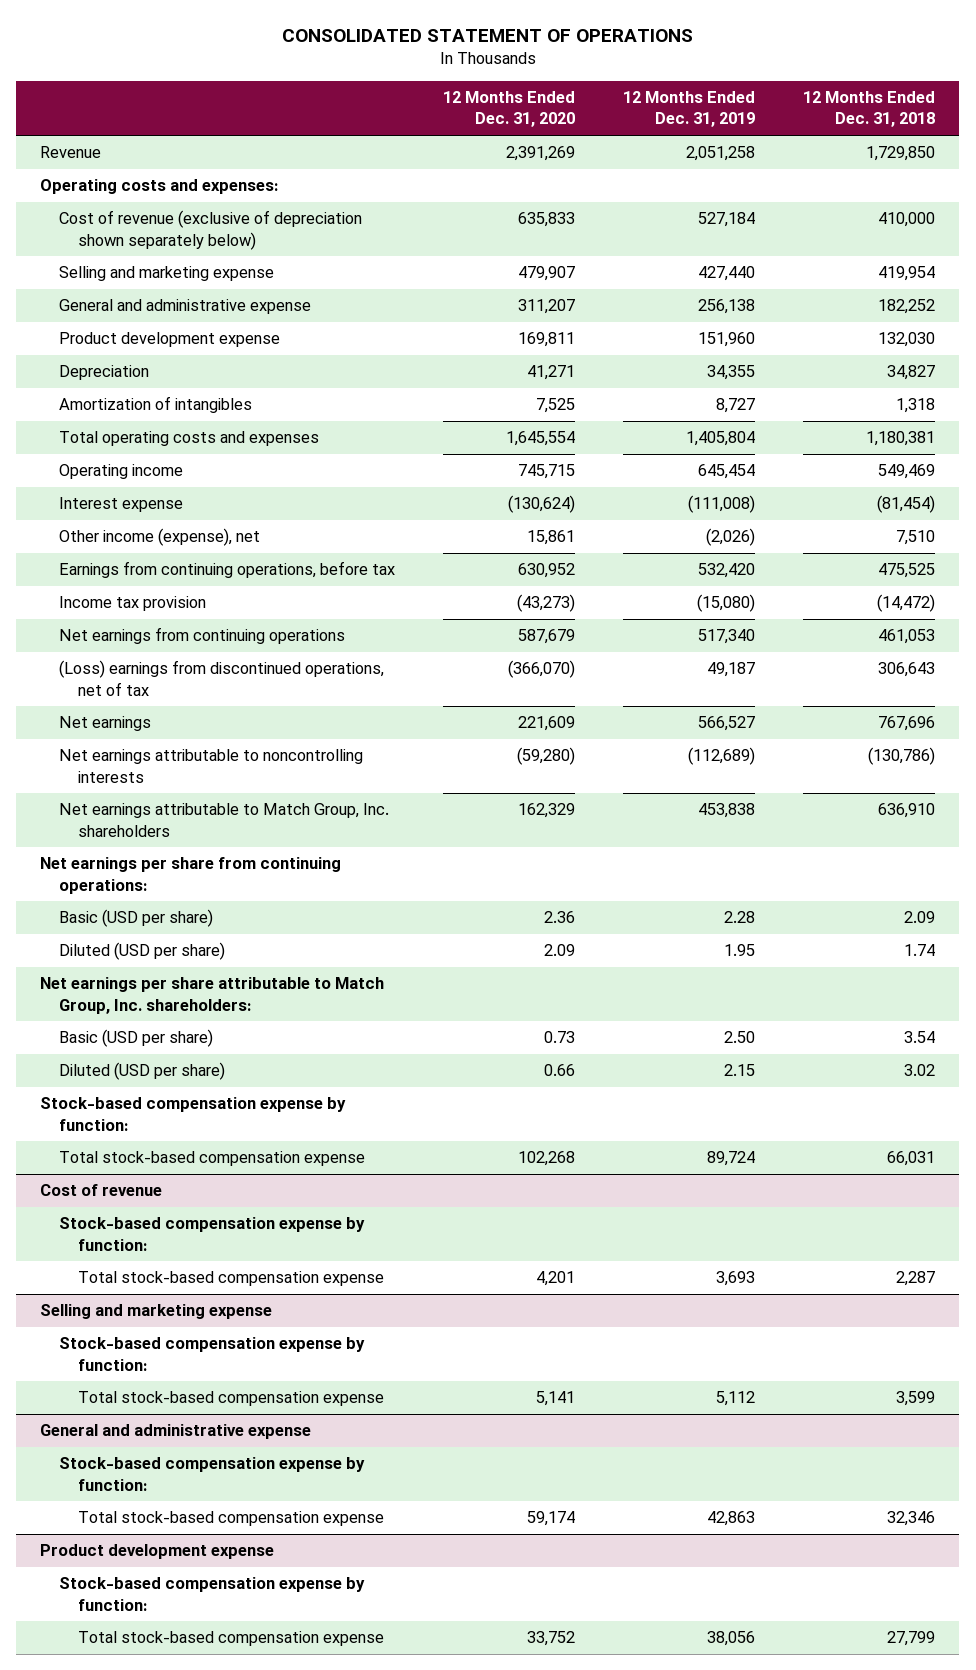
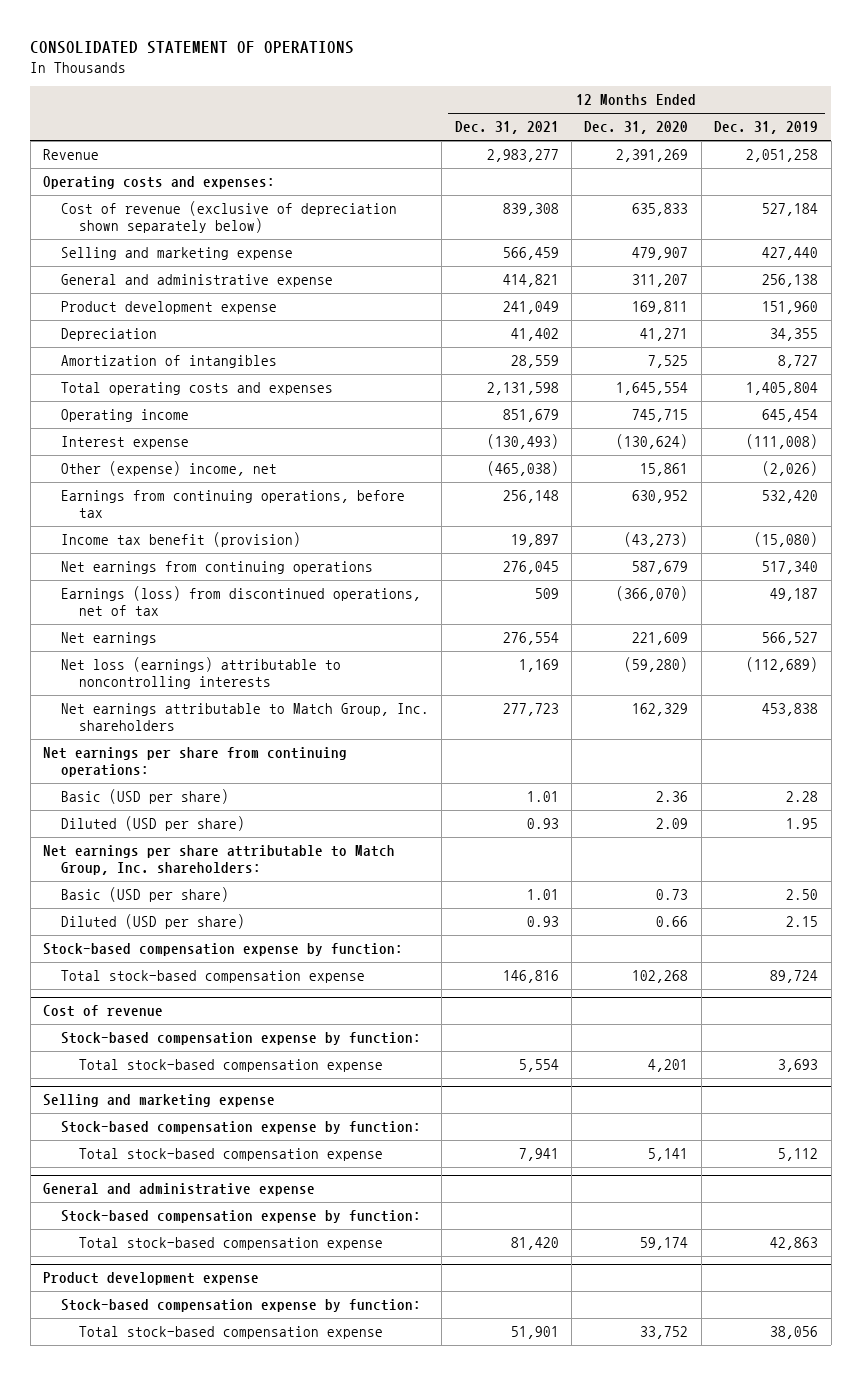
[803,91,936,128] 12 Months Ended Dec. 31, 2018 -> none
none -> [454,121,559,135] Dec. 31, 2021
[59,528,261,547] Other income (expense), net -> [61,461,278,477] Other (expense) income, net
[59,596,207,612] Income tax provision -> [61,532,302,548] Income tax benefit (provision)
[59,660,385,696] (Loss) earnings from discontinued operations, net of tax -> [61,586,422,616] Earnings (loss) from discontinued operations, net of tax
[59,749,364,783] Net earnings attributable to noncontrolling interests -> [61,657,342,689] Net loss (earnings) attributable to noncontrolling interests

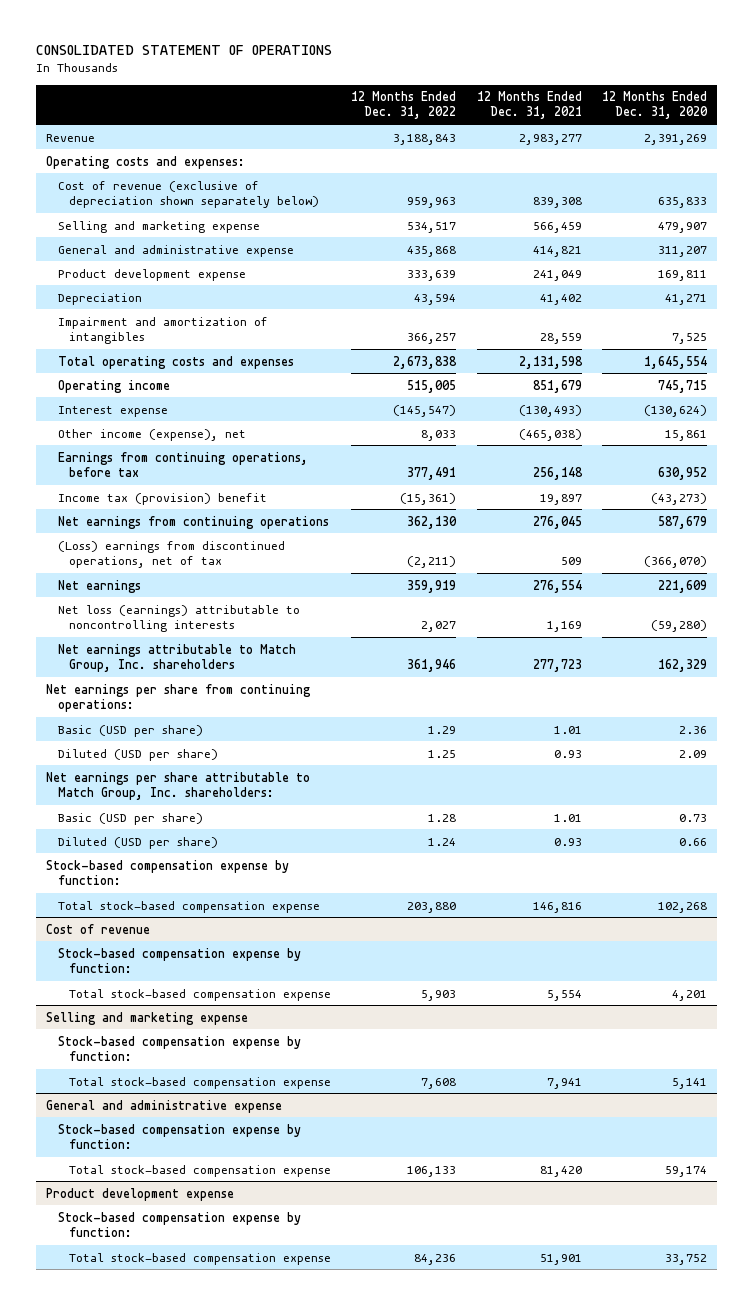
[714,121,819,135] Dec. 31, 2019 -> none
none -> [351,91,457,120] 12 Months Ended Dec. 31, 2022
[61,355,278,369] Amortization of intangibles -> [57,316,268,344] Impairment and amortization of intangibles
[61,461,278,477] Other (expense) income, net -> [57,428,246,441] Other income (expense), net
[61,532,302,548] Income tax benefit (provision) -> [57,492,267,505] Income tax (provision) benefit
[61,586,422,616] Earnings (loss) from discontinued operations, net of tax -> [57,540,285,568] (Loss) earnings from discontinued operations, net of tax

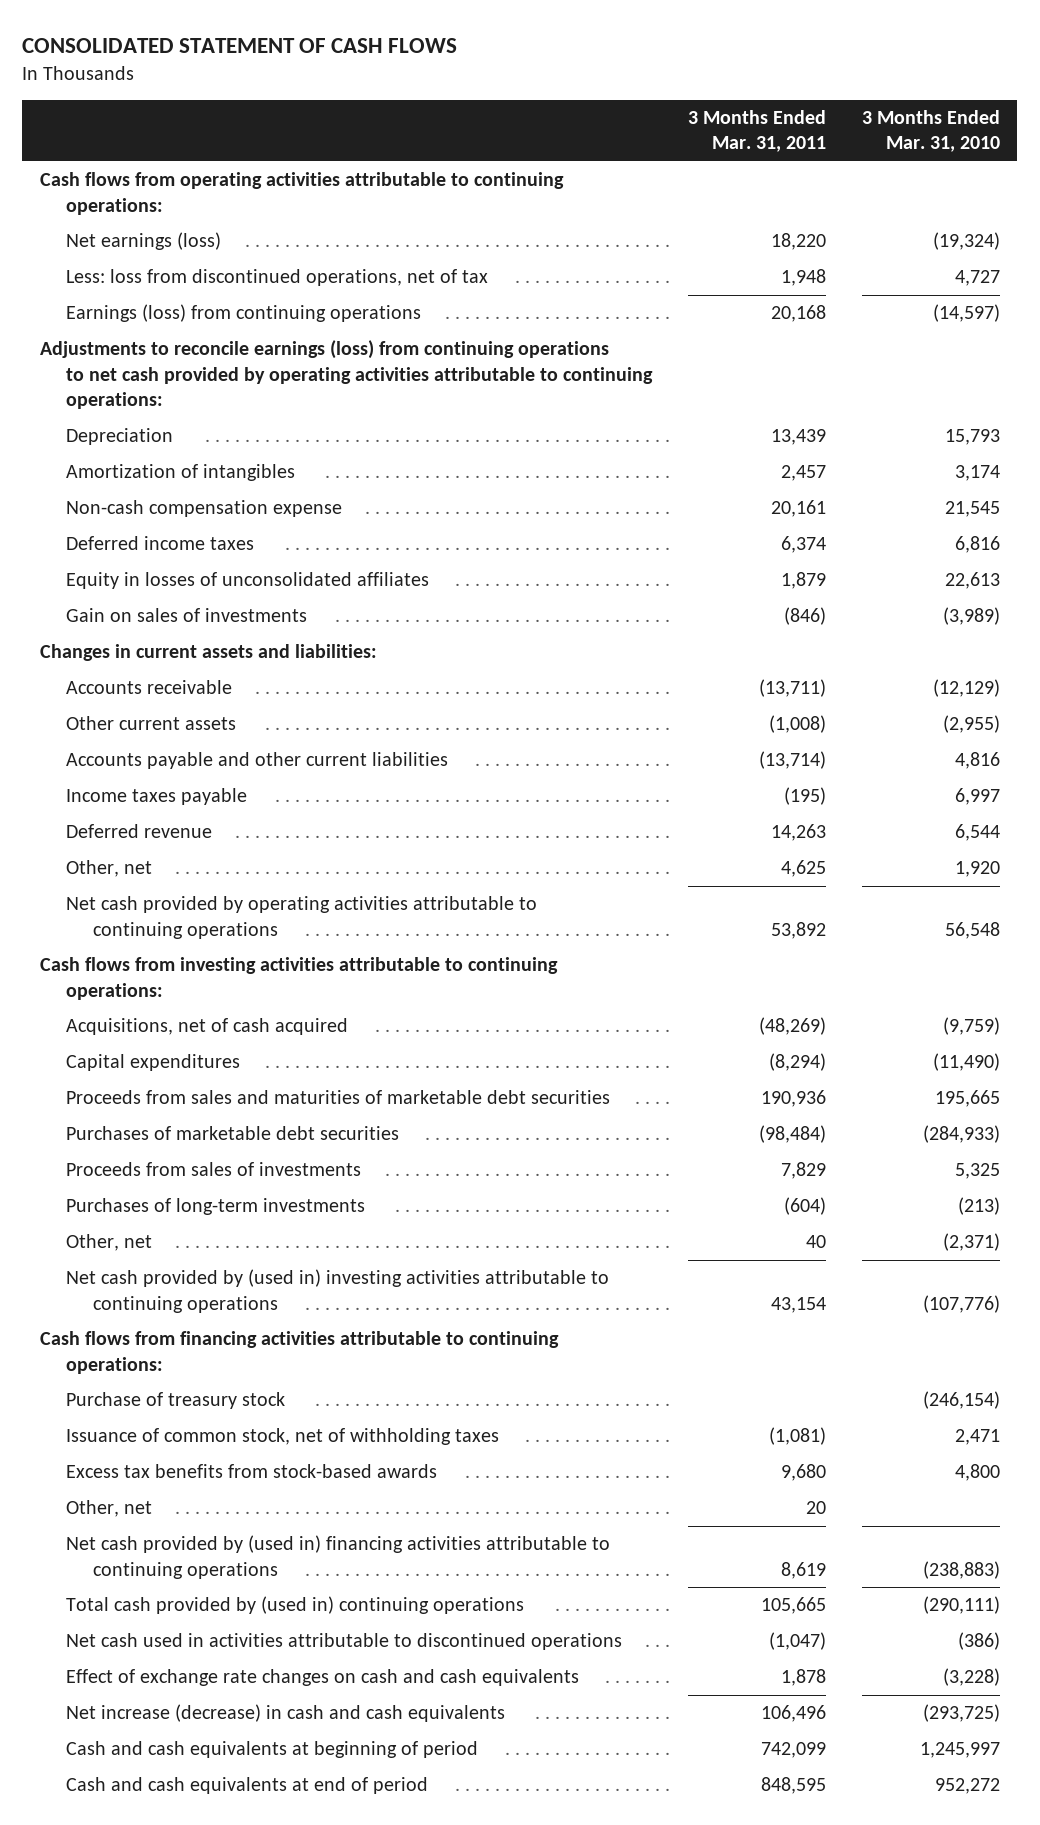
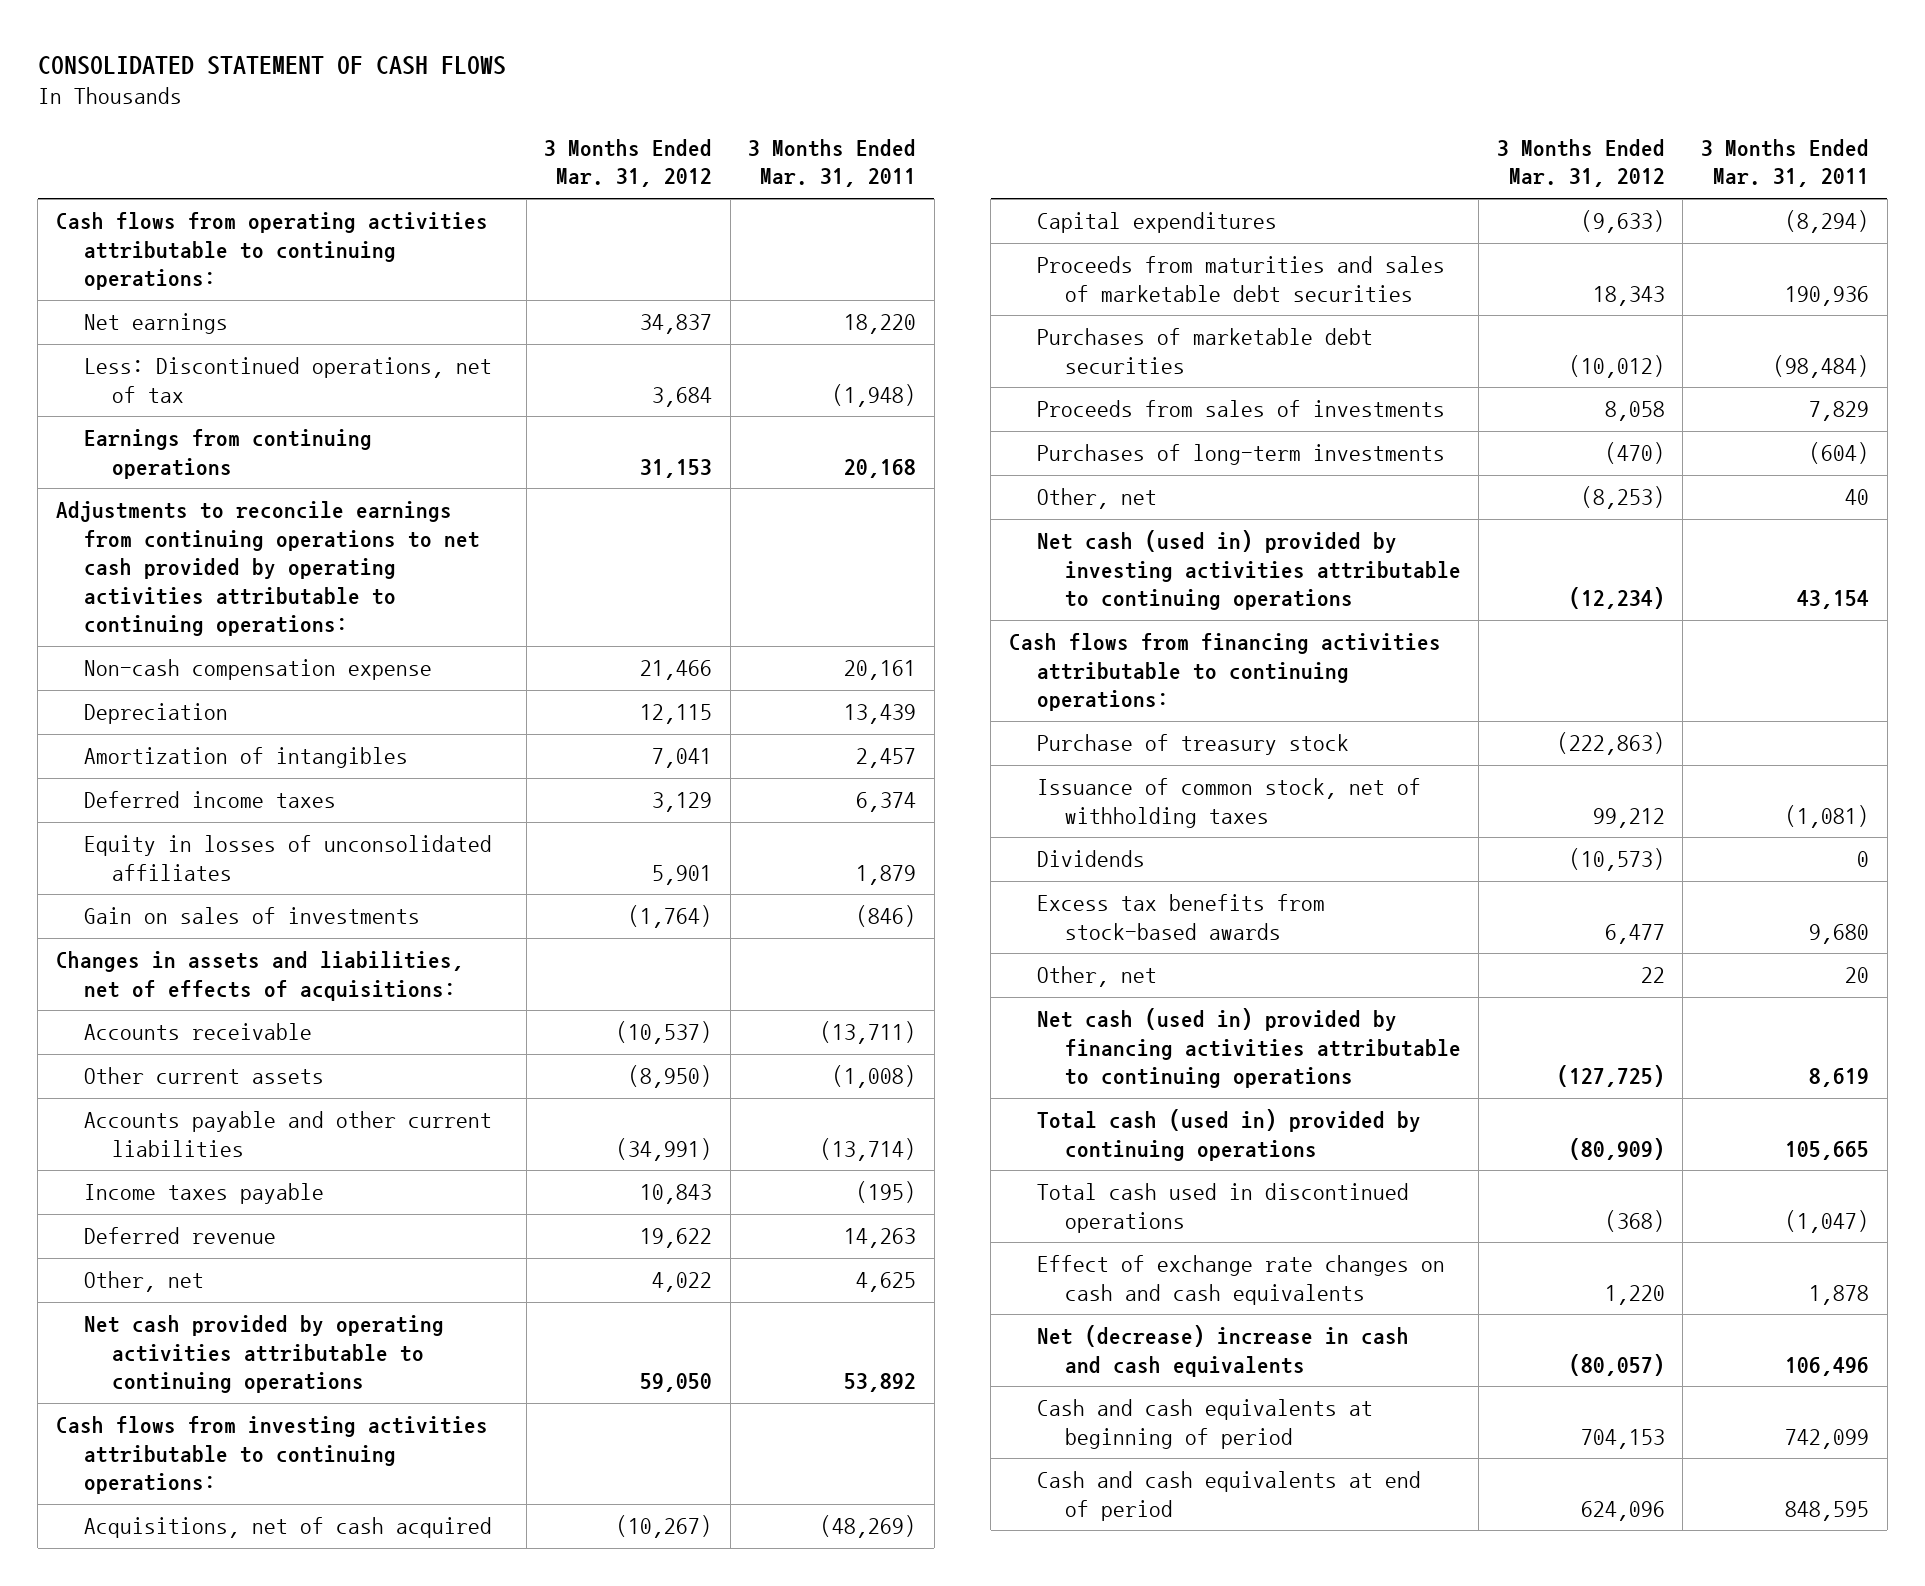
[861,109,1000,153] 3 Months Ended Mar. 31, 2010 -> none
none -> [544,138,713,188] 3 Months Ended Mar. 31, 2012
[66,232,222,251] Net earnings (loss) -> [84,313,229,335] Net earnings
[66,269,489,287] Less: loss from discontinued operations, net of tax -> [84,357,493,403] Less: Discontinued operations, net of tax
[781,269,827,287] 1,948 -> [832,383,917,407] (1,948)
[66,304,422,323] Earnings (loss) from continuing operations -> [84,429,373,479] Earnings from continuing operations
[40,340,654,410] Adjustments to reconcile earnings (loss) from continuing operations to net cash provided by operating activities attributable to continuing operations: -> [56,501,481,636] Adjustments to reconcile earnings from continuing operations to net cash provided by operating activities attributable to continuing operations:
[66,500,343,518] Non-cash compensation expense -> [84,659,433,681] Non-cash compensation expense
[40,644,378,662] Changes in current assets and liabilities: -> [56,951,465,1001] Changes in assets and liabilities, net of effects of acquisitions:
[66,1090,611,1105] Proceeds from sales and maturities of marketable debt securities -> [1036,256,1445,302] Proceeds from maturities and sales of marketable debt securities
[66,1269,610,1313] Net cash provided by (used in) investing activities attributable to continuing operations -> [1036,530,1461,611] Net cash (used in) provided by investing activities attributable to continuing operations
none -> [1036,850,1145,868] Dividends
[66,1535,611,1579] Net cash provided by (used in) financing activities attributable to continuing operations -> [1036,1008,1461,1089] Net cash (used in) provided by financing activities attributable to continuing operations
[66,1596,525,1615] Total cash provided by (used in) continuing operations -> [1036,1109,1421,1161] Total cash (used in) provided by continuing operations
[66,1633,623,1651] Net cash used in activities attributable to discontinued operations -> [1036,1183,1409,1233] Total cash used in discontinued operations
[66,1704,506,1723] Net increase (decrease) in cash and cash equivalents -> [1036,1325,1409,1377] Net (decrease) increase in cash and cash equivalents

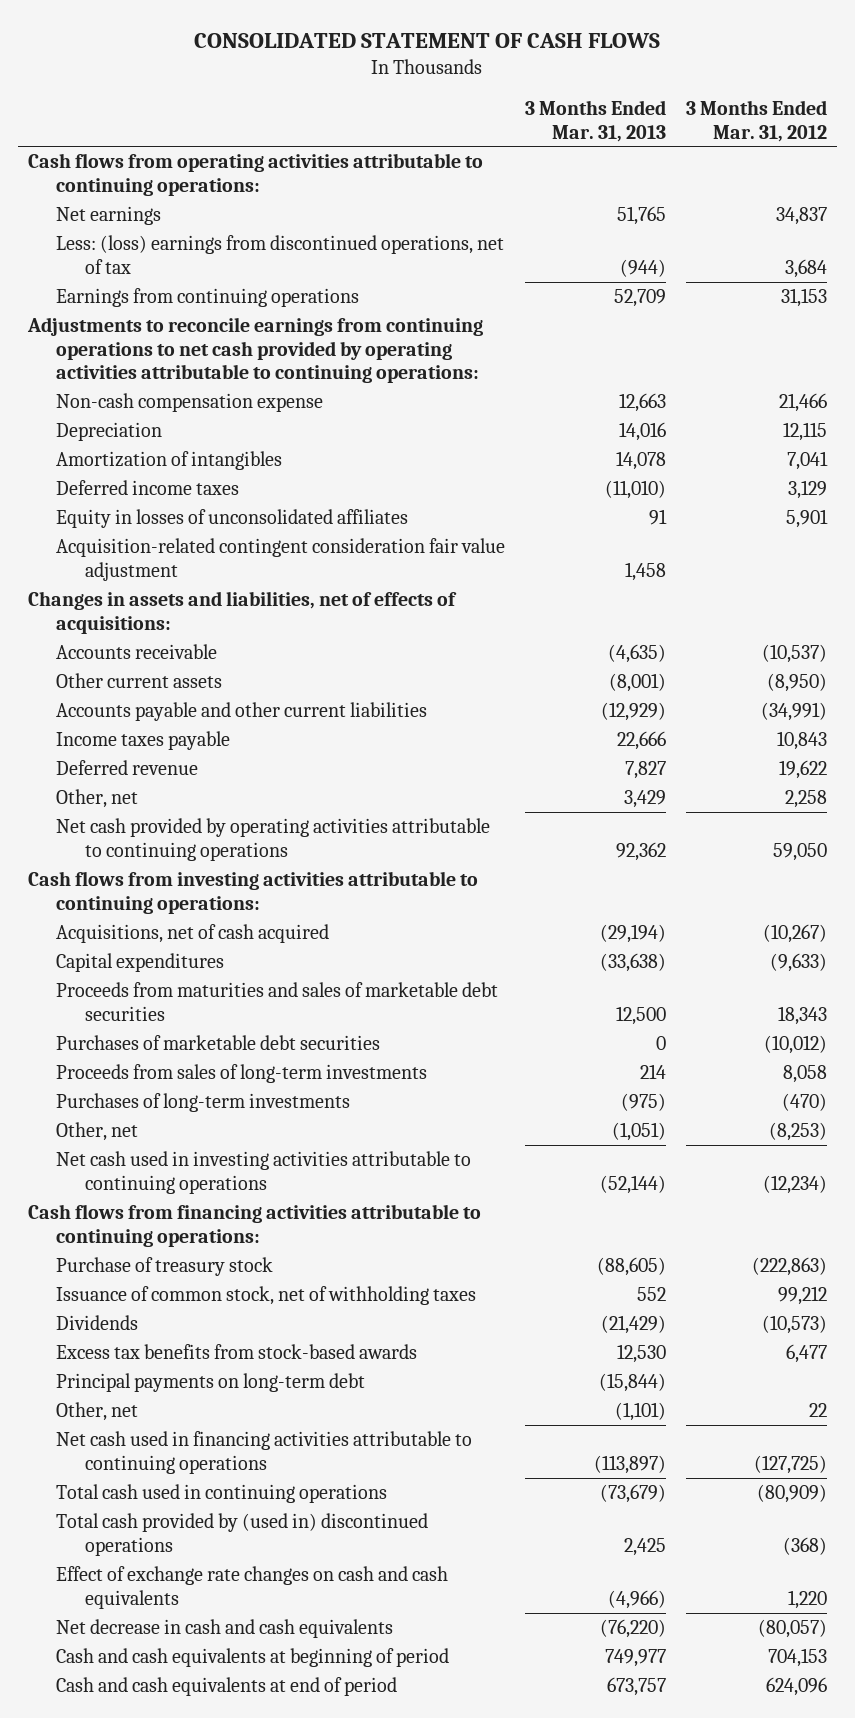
[748,138,917,188] 3 Months Ended Mar. 31, 2011 -> none
none -> [525,99,667,142] 3 Months Ended Mar. 31, 2013
[84,357,493,403] Less: Discontinued operations, net of tax -> [56,235,505,274] Less: (loss) earnings from discontinued operations, net of tax
[84,907,421,925] Gain on sales of investments -> none
none -> [56,538,506,581] Acquisition-related contingent consideration fair value adjustment
[652,1272,713,1293] 4,022 -> [785,790,828,809] 2,258
[1036,400,1445,418] Proceeds from sales of investments -> [56,1064,428,1084] Proceeds from sales of long-term investments
[1036,530,1461,611] Net cash (used in) provided by investing activities attributable to continuing operations -> [56,1151,472,1194] Net cash used in investing activities attributable to continuing operations
none -> [56,1373,366,1393] Principal payments on long-term debt
[1036,1008,1461,1089] Net cash (used in) provided by financing activities attributable to continuing operations -> [56,1431,473,1474] Net cash used in financing activities attributable to continuing operations
[1036,1109,1421,1161] Total cash (used in) provided by continuing operations -> [56,1484,388,1504] Total cash used in continuing operations
[1036,1183,1409,1233] Total cash used in discontinued operations -> [56,1513,429,1556] Total cash provided by (used in) discontinued operations
[1036,1325,1409,1377] Net (decrease) increase in cash and cash equivalents -> [56,1619,394,1639] Net decrease in cash and cash equivalents

